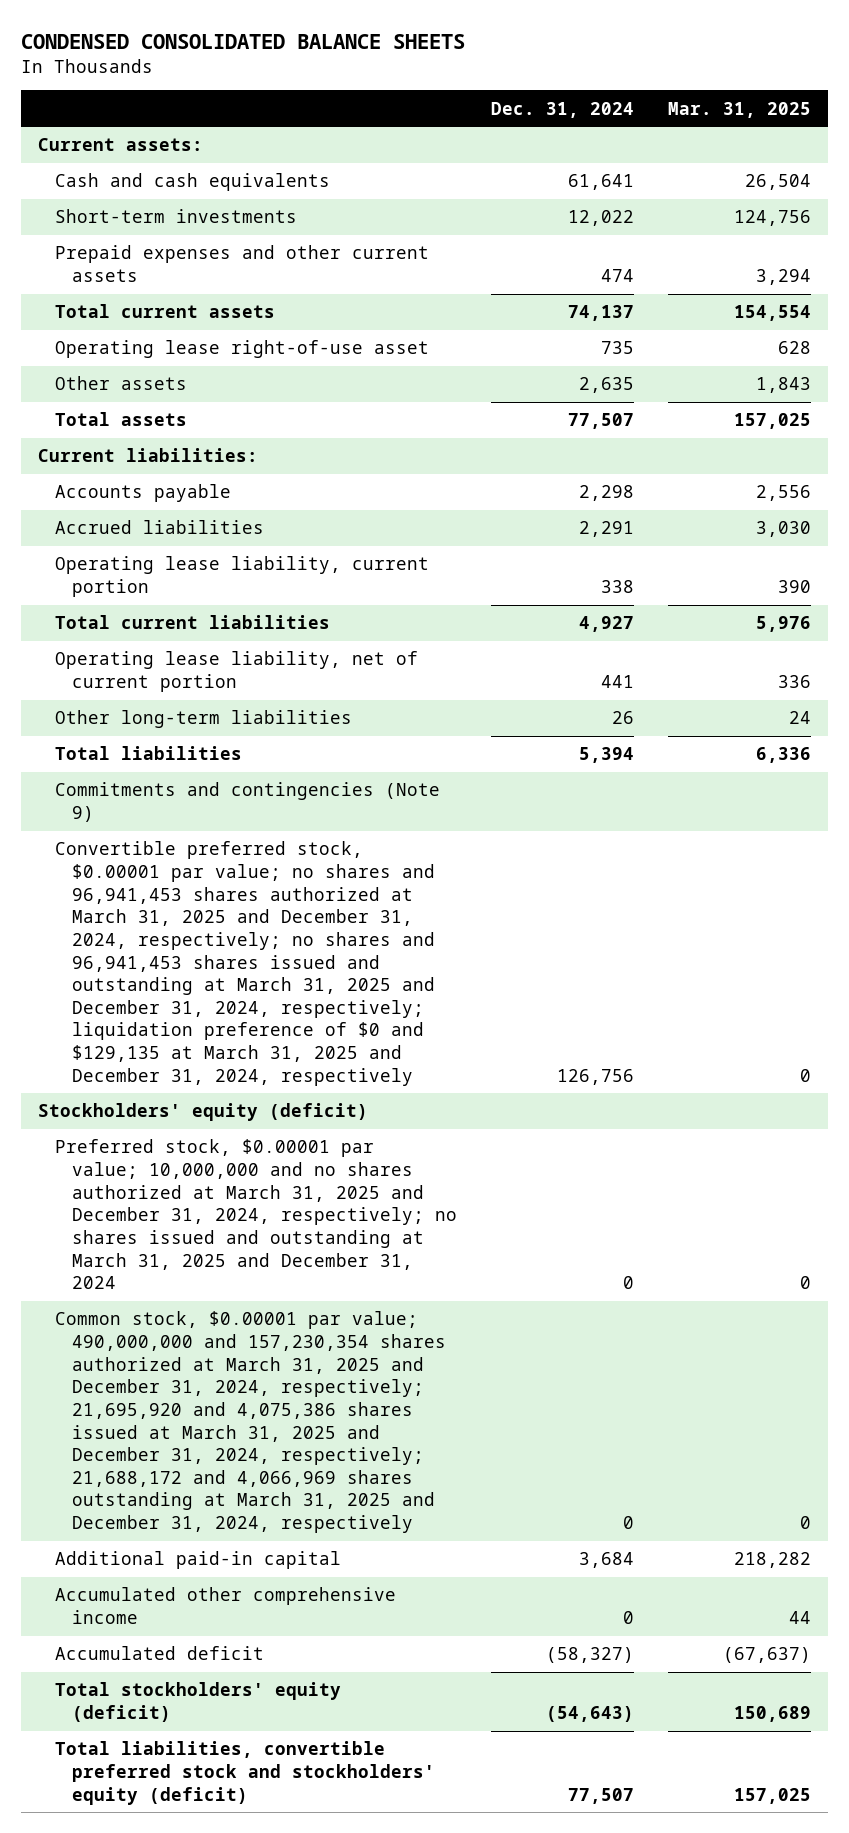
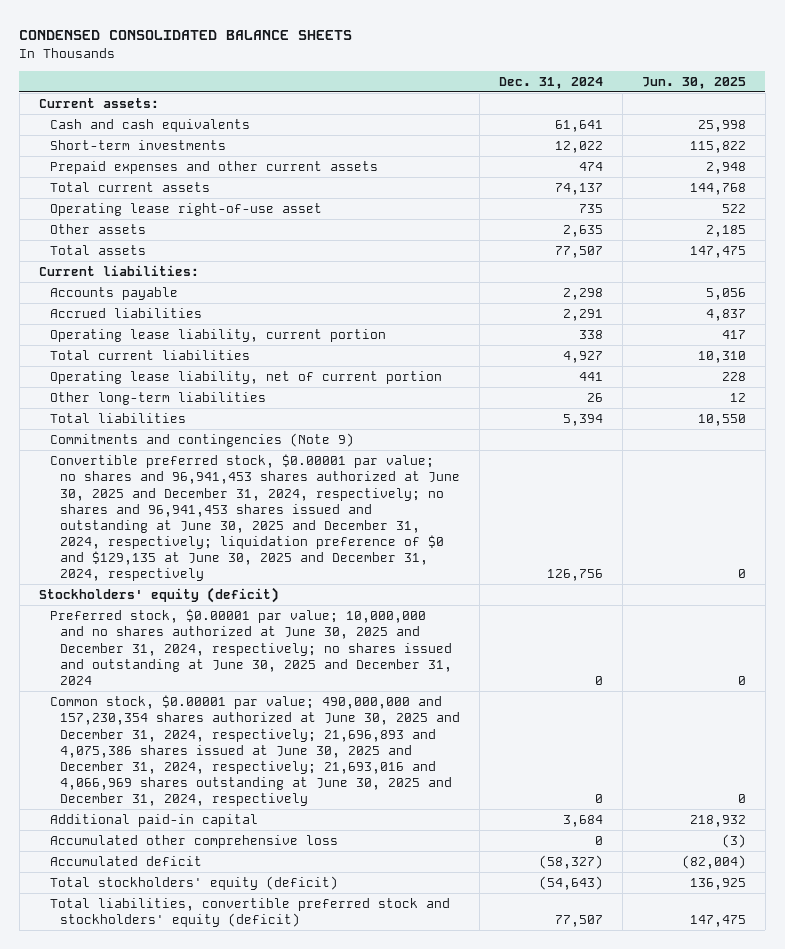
[667,101,811,118] Mar. 31, 2025 -> none
none -> [642,76,747,89] Jun. 30, 2025
[55,841,436,1086] Convertible preferred stock, $0.00001 par value; no shares and 96,941,453 shares authorized at March 31, 2025 and December 31, 2024, respectively; no shares and 96,941,453 shares issued and outstanding at March 31, 2025 and December 31, 2024, respectively; liquidation preference of $0 and $129,135 at March 31, 2025 and December 31, 2024, respectively -> [49,454,461,582] Convertible preferred stock, $0.00001 par value; no shares and 96,941,453 shares authorized at June 30, 2025 and December 31, 2024, respectively; no shares and 96,941,453 shares issued and outstanding at June 30, 2025 and December 31, 2024, respectively; liquidation preference of $0 and $129,135 at June 30, 2025 and December 31, 2024, respectively
[55,1139,458,1290] Preferred stock, $0.00001 par value; 10,000,000 and no shares authorized at March 31, 2025 and December 31, 2024, respectively; no shares issued and outstanding at March 31, 2025 and December 31, 2024 -> [49,609,453,685] Preferred stock, $0.00001 par value; 10,000,000 and no shares authorized at June 30, 2025 and December 31, 2024, respectively; no shares issued and outstanding at June 30, 2025 and December 31, 2024
[55,1311,447,1534] Common stock, $0.00001 par value; 490,000,000 and 157,230,354 shares authorized at March 31, 2025 and December 31, 2024, respectively; 21,695,920 and 4,075,386 shares issued at March 31, 2025 and December 31, 2024, respectively; 21,688,172 and 4,066,969 shares outstanding at March 31, 2025 and December 31, 2024, respectively -> [49,695,461,807] Common stock, $0.00001 par value; 490,000,000 and 157,230,354 shares authorized at June 30, 2025 and December 31, 2024, respectively; 21,696,893 and 4,075,386 shares issued at June 30, 2025 and December 31, 2024, respectively; 21,693,016 and 4,066,969 shares outstanding at June 30, 2025 and December 31, 2024, respectively
[55,1587,397,1625] Accumulated other comprehensive income -> [49,835,338,849] Accumulated other comprehensive loss

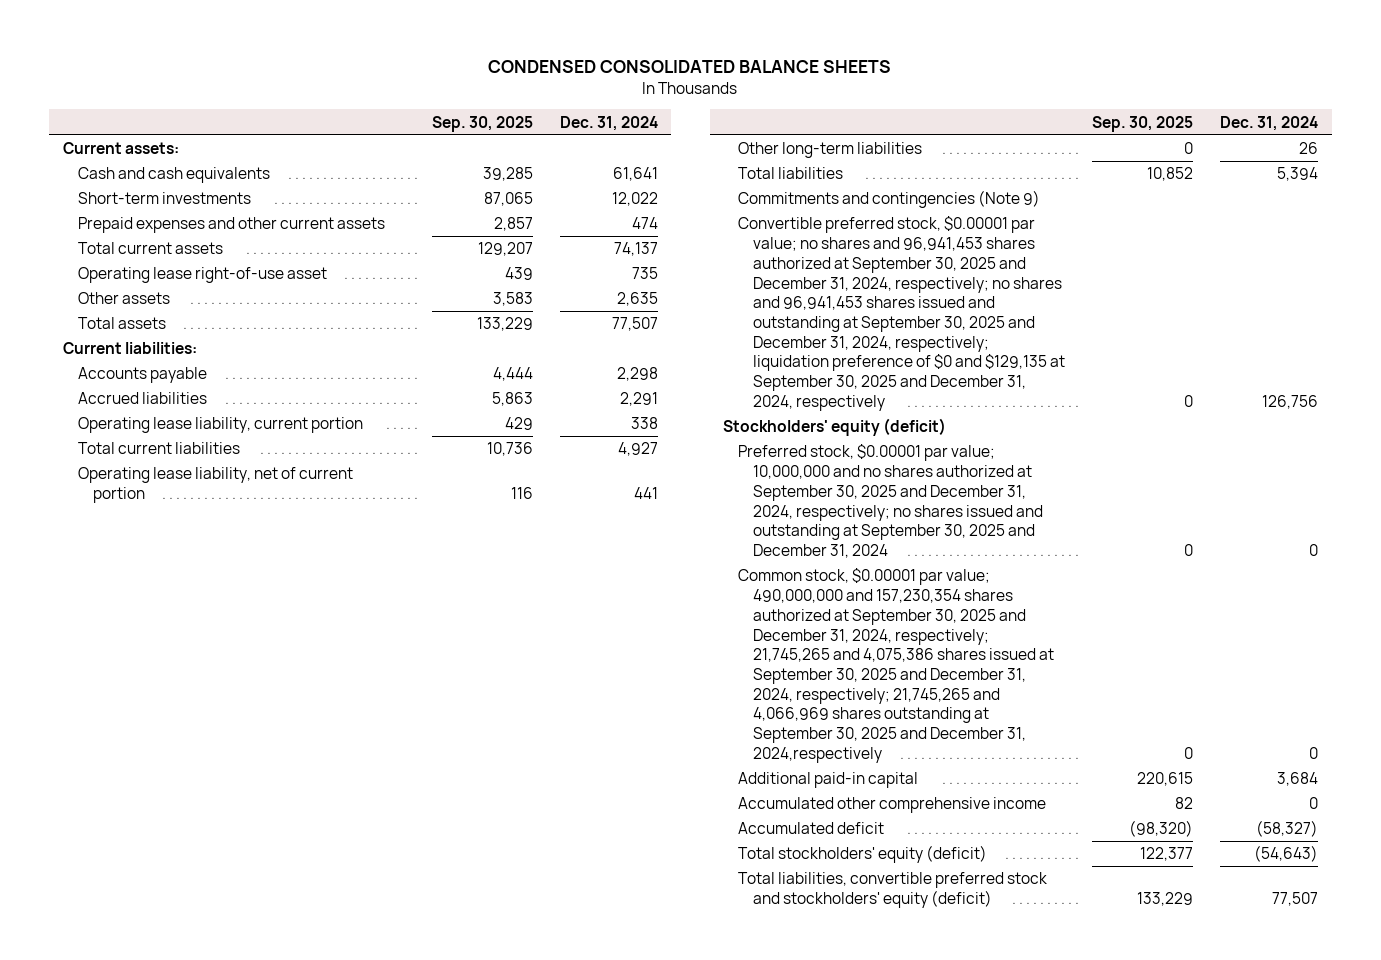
[642,76,747,89] Jun. 30, 2025 -> none
none -> [431,115,533,132] Sep. 30, 2025
[49,454,461,582] Convertible preferred stock, $0.00001 par value; no shares and 96,941,453 shares authorized at June 30, 2025 and December 31, 2024, respectively; no shares and 96,941,453 shares issued and outstanding at June 30, 2025 and December 31, 2024, respectively; liquidation preference of $0 and $129,135 at June 30, 2025 and December 31, 2024, respectively -> [738,216,1066,411] Convertible preferred stock, $0.00001 par value; no shares and 96,941,453 shares authorized at September 30, 2025 and December 31, 2024, respectively; no shares and 96,941,453 shares issued and outstanding at September 30, 2025 and December 31, 2024, respectively; liquidation preference of $0 and $129,135 at September 30, 2025 and December 31, 2024, respectively
[49,609,453,685] Preferred stock, $0.00001 par value; 10,000,000 and no shares authorized at June 30, 2025 and December 31, 2024, respectively; no shares issued and outstanding at June 30, 2025 and December 31, 2024 -> [738,444,1044,558] Preferred stock, $0.00001 par value; 10,000,000 and no shares authorized at September 30, 2025 and December 31, 2024, respectively; no shares issued and outstanding at September 30, 2025 and December 31, 2024
[49,695,461,807] Common stock, $0.00001 par value; 490,000,000 and 157,230,354 shares authorized at June 30, 2025 and December 31, 2024, respectively; 21,696,893 and 4,075,386 shares issued at June 30, 2025 and December 31, 2024, respectively; 21,693,016 and 4,066,969 shares outstanding at June 30, 2025 and December 31, 2024, respectively -> [738,568,1055,763] Common stock, $0.00001 par value; 490,000,000 and 157,230,354 shares authorized at September 30, 2025 and December 31, 2024, respectively; 21,745,265 and 4,075,386 shares issued at September 30, 2025 and December 31, 2024, respectively; 21,745,265 and 4,066,969 shares outstanding at September 30, 2025 and December 31, 2024,respectively
[49,835,338,849] Accumulated other comprehensive loss -> [738,797,1047,814] Accumulated other comprehensive income

